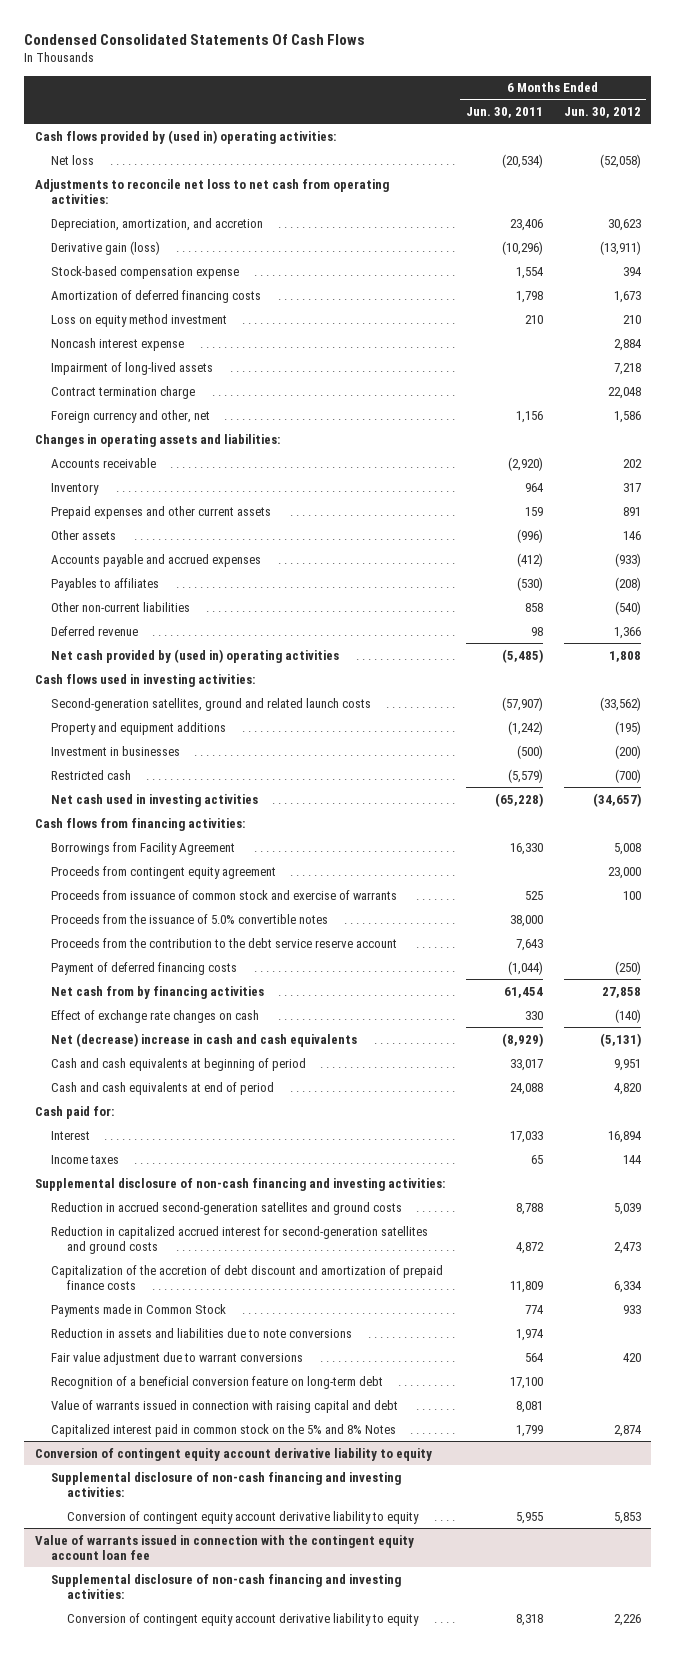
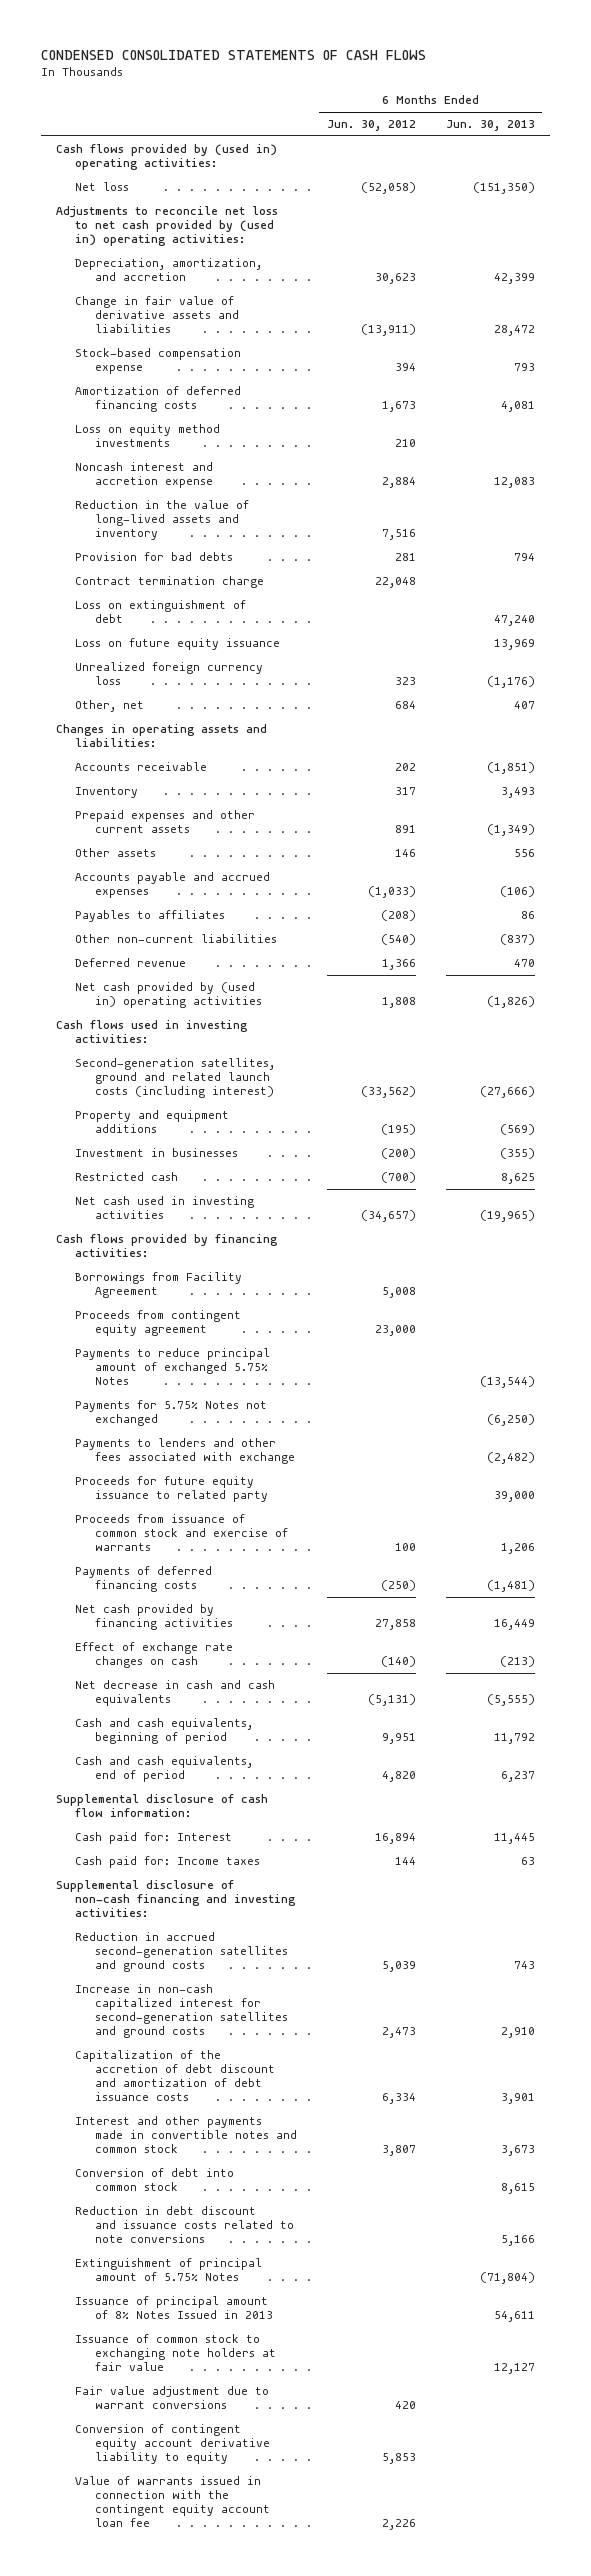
[24,33,366,45] Condensed Consolidated Statements Of Cash Flows -> [41,49,427,60] CONDENSED CONSOLIDATED STATEMENTS OF CASH FLOWS
[465,107,543,119] Jun. 30, 2011 -> none
none -> [445,120,535,132] Jun. 30, 2013
[34,178,389,205] Adjustments to reconcile net loss to net cash from operating activities: -> [56,206,279,247] Adjustments to reconcile net loss to net cash provided by (used in) operating activities:
[50,240,160,255] Derivative gain (loss) -> [75,296,239,334] Change in fair value of derivative assets and liabilities
[50,361,213,375] Impairment of long-lived assets -> none
[50,313,227,327] Loss on equity method investment -> [75,424,221,448] Loss on equity method investments
[50,337,184,351] Noncash interest expense -> [75,462,214,489] Noncash interest and accretion expense
none -> [75,500,250,541] Reduction in the value of long-lived assets and inventory
none -> [75,552,234,562] Provision for bad debts
none -> [75,600,247,624] Loss on extinguishment of debt
none -> [75,638,281,651] Loss on future equity issuance
[50,409,210,423] Foreign currency and other, net -> [75,662,264,686] Unrealized foreign currency loss
[613,410,641,423] 1,586 -> [394,677,416,686] 323
none -> [75,700,145,713] Other, net
[614,552,641,567] (933) -> [367,886,416,899] (1,033)
[50,697,371,711] Second-generation satellites, ground and related launch costs -> [75,1058,276,1099] Second-generation satellites, ground and related launch costs (including interest)
[34,817,245,831] Cash flows from financing activities: -> [56,1234,279,1258] Cash flows provided by financing activities:
none -> [75,1348,271,1386] Payments to reduce principal amount of exchanged 5.75% Notes
none -> [75,1400,268,1427] Payments for 5.75% Notes not exchanged
none -> [75,1438,295,1465] Payments to lenders and other fees associated with exchange
none -> [75,1476,268,1503] Proceeds for future equity issuance to related party
[50,913,328,924] Proceeds from the issuance of 5.0% convertible notes -> none
[50,937,397,948] Proceeds from the contribution to the debt service reserve account -> none
[50,961,237,975] Payment of deferred financing costs -> [75,1566,213,1593] Payments of deferred financing costs
[50,985,264,999] Net cash from by financing activities -> [75,1604,233,1631] Net cash provided by financing activities
[34,1105,114,1119] Cash paid for: -> none
[50,1032,357,1047] Net (decrease) increase in cash and cash equivalents -> [75,1680,276,1707] Net decrease in cash and cash equivalents
[50,1057,306,1071] Cash and cash equivalents at beginning of period -> [75,1718,254,1745] Cash and cash equivalents, beginning of period
[50,1081,274,1095] Cash and cash equivalents at end of period -> [75,1756,254,1783] Cash and cash equivalents, end of period
none -> [56,1794,269,1818] Supplemental disclosure of cash flow information:
[50,1130,90,1140] Interest -> [75,1832,233,1845] Cash paid for: Interest
[50,1154,119,1164] Income taxes -> [75,1856,261,1869] Cash paid for: Income taxes
[50,1327,352,1338] Reduction in assets and liabilities due to note conversions -> none
[50,1225,428,1255] Reduction in capitalized accrued interest for second-generation satellites and ground costs -> [75,1984,288,2039] Increase in non-cash capitalized interest for second-generation satellites and ground costs
[50,1264,443,1291] Capitalization of the accretion of debt discount and amortization of prepaid finance costs -> [75,2050,275,2102] Capitalization of the accretion of debt discount and amortization of debt issuance costs
[50,1303,226,1317] Payments made in Common Stock -> [75,2116,297,2154] Interest and other payments made in convertible notes and common stock
[622,1304,641,1314] 933 -> [381,2145,416,2157] 3,807
none -> [75,2168,235,2192] Conversion of debt into common stock
none -> [75,2206,294,2244] Reduction in debt discount and issuance costs related to note conversions
none -> [75,2258,263,2282] Extinguishment of principal amount of 5.75% Notes
none -> [75,2296,273,2320] Issuance of principal amount of 8% Notes Issued in 2013
none -> [75,2334,276,2372] Issuance of common stock to exchanging note holders at fair value
[50,1375,383,1389] Recognition of a beneficial conversion feature on long-term debt -> none
[50,1399,398,1413] Value of warrants issued in connection with raising capital and debt -> none
[50,1423,396,1437] Capitalized interest paid in common stock on the 5% and 8% Notes -> none
[34,1447,432,1461] Conversion of contingent equity account derivative liability to equity -> none
[50,1471,401,1498] Supplemental disclosure of non-cash financing and investing activities: -> none
[34,1534,414,1561] Value of warrants issued in connection with the contingent equity account loan fee -> none
[50,1573,401,1600] Supplemental disclosure of non-cash financing and investing activities: -> none
[67,1612,420,1626] Conversion of contingent equity account derivative liability to equity -> [75,2476,270,2528] Value of warrants issued in connection with the contingent equity account loan fee

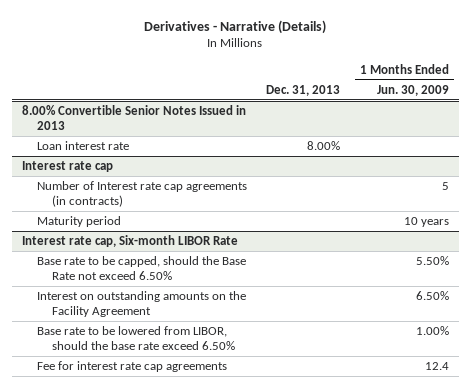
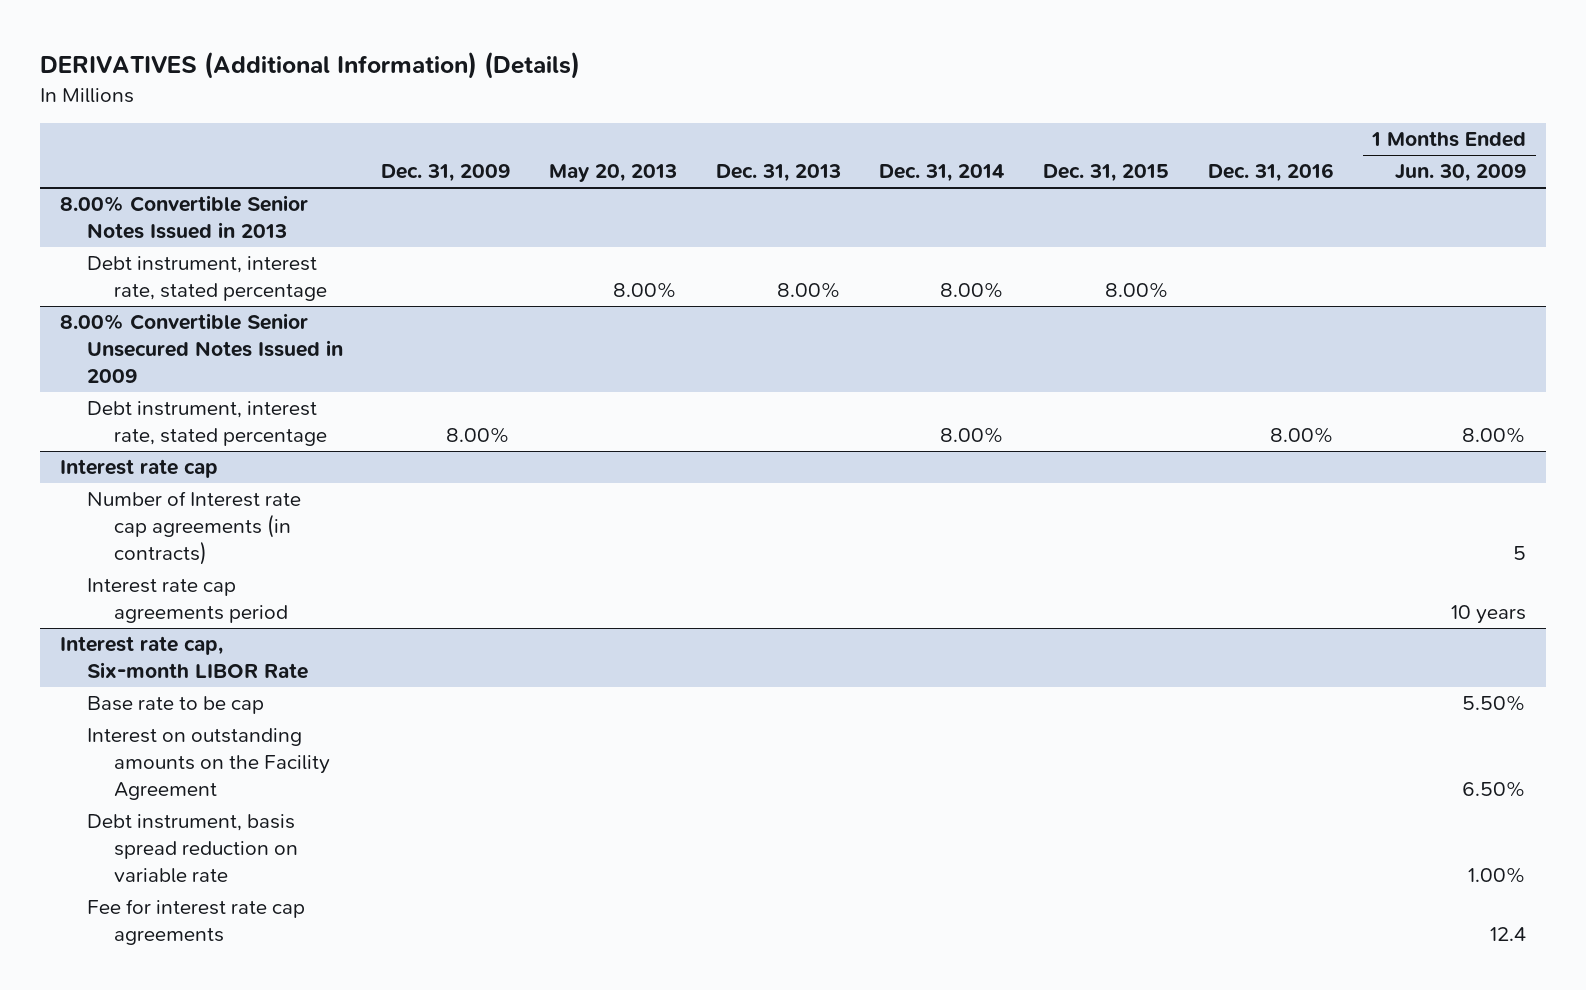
[144,19,327,34] Derivatives - Narrative (Details) -> [40,51,581,80] DERIVATIVES (Additional Information) (Details)
none -> [381,164,511,183] Dec. 31, 2009
none -> [548,164,677,183] May 20, 2013
none -> [879,164,1005,183] Dec. 31, 2014
none -> [1042,164,1169,183] Dec. 31, 2015
none -> [1207,163,1334,183] Dec. 31, 2016
[36,140,129,150] Loan interest rate -> [86,256,327,302] Debt instrument, interest rate, stated percentage
none -> [59,313,343,384] 8.00% Convertible Senior Unsecured Notes Issued in 2009
none -> [86,401,327,447] Debt instrument, interest rate, stated percentage
[36,215,121,227] Maturity period -> [86,578,288,624] Interest rate cap agreements period
[36,255,246,280] Base rate to be capped, should the Base Rate not exceed 6.50% -> [86,696,264,715] Base rate to be cap
[36,325,235,350] Base rate to be lowered from LIBOR, should the base rate exceed 6.50% -> [86,814,298,884] Debt instrument, basis spread reduction on variable rate

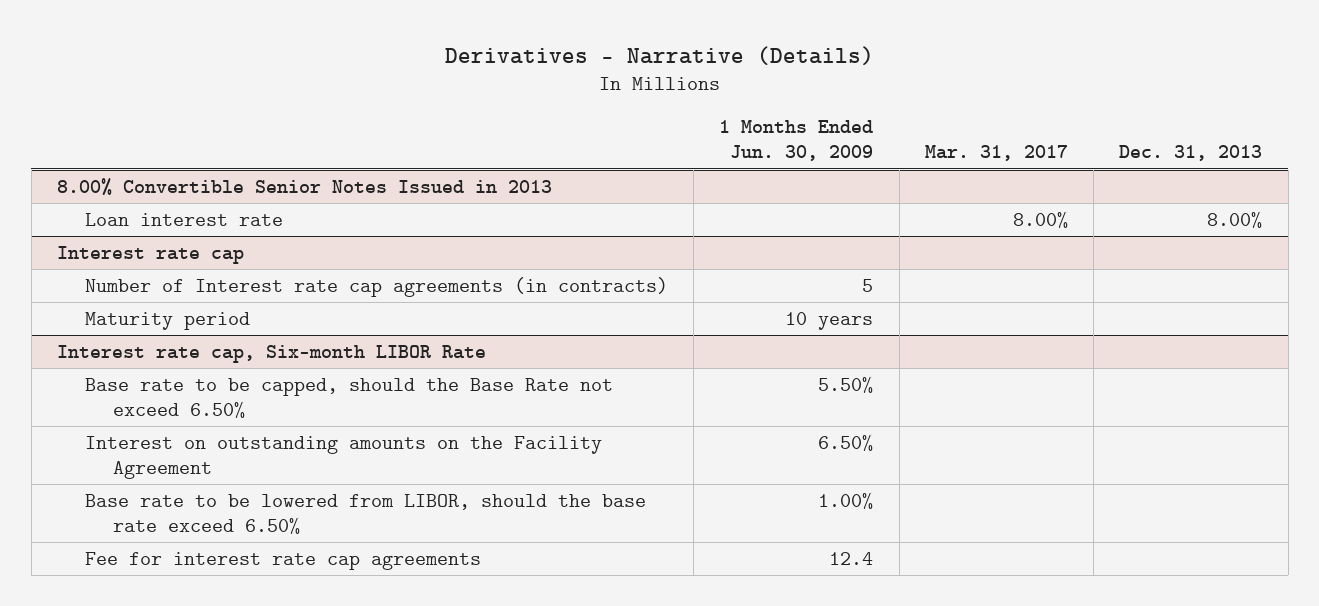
[40,51,581,80] DERIVATIVES (Additional Information) (Details) -> [444,45,874,65] Derivatives - Narrative (Details)
[381,164,511,183] Dec. 31, 2009 -> none
[548,164,677,183] May 20, 2013 -> none
[879,164,1005,183] Dec. 31, 2014 -> none
[1042,164,1169,183] Dec. 31, 2015 -> none
[1207,163,1334,183] Dec. 31, 2016 -> none
none -> [924,145,1068,162] Mar. 31, 2017
[59,313,343,384] 8.00% Convertible Senior Unsecured Notes Issued in 2009 -> none
[86,401,327,447] Debt instrument, interest rate, stated percentage -> none
[86,256,327,302] Debt instrument, interest rate, stated percentage -> [84,212,283,226] Loan interest rate
[86,578,288,624] Interest rate cap agreements period -> [84,311,250,330] Maturity period
[86,696,264,715] Base rate to be cap -> [84,377,613,419] Base rate to be capped, should the Base Rate not exceed 6.50%
[86,814,298,884] Debt instrument, basis spread reduction on variable rate -> [84,493,646,535] Base rate to be lowered from LIBOR, should the base rate exceed 6.50%

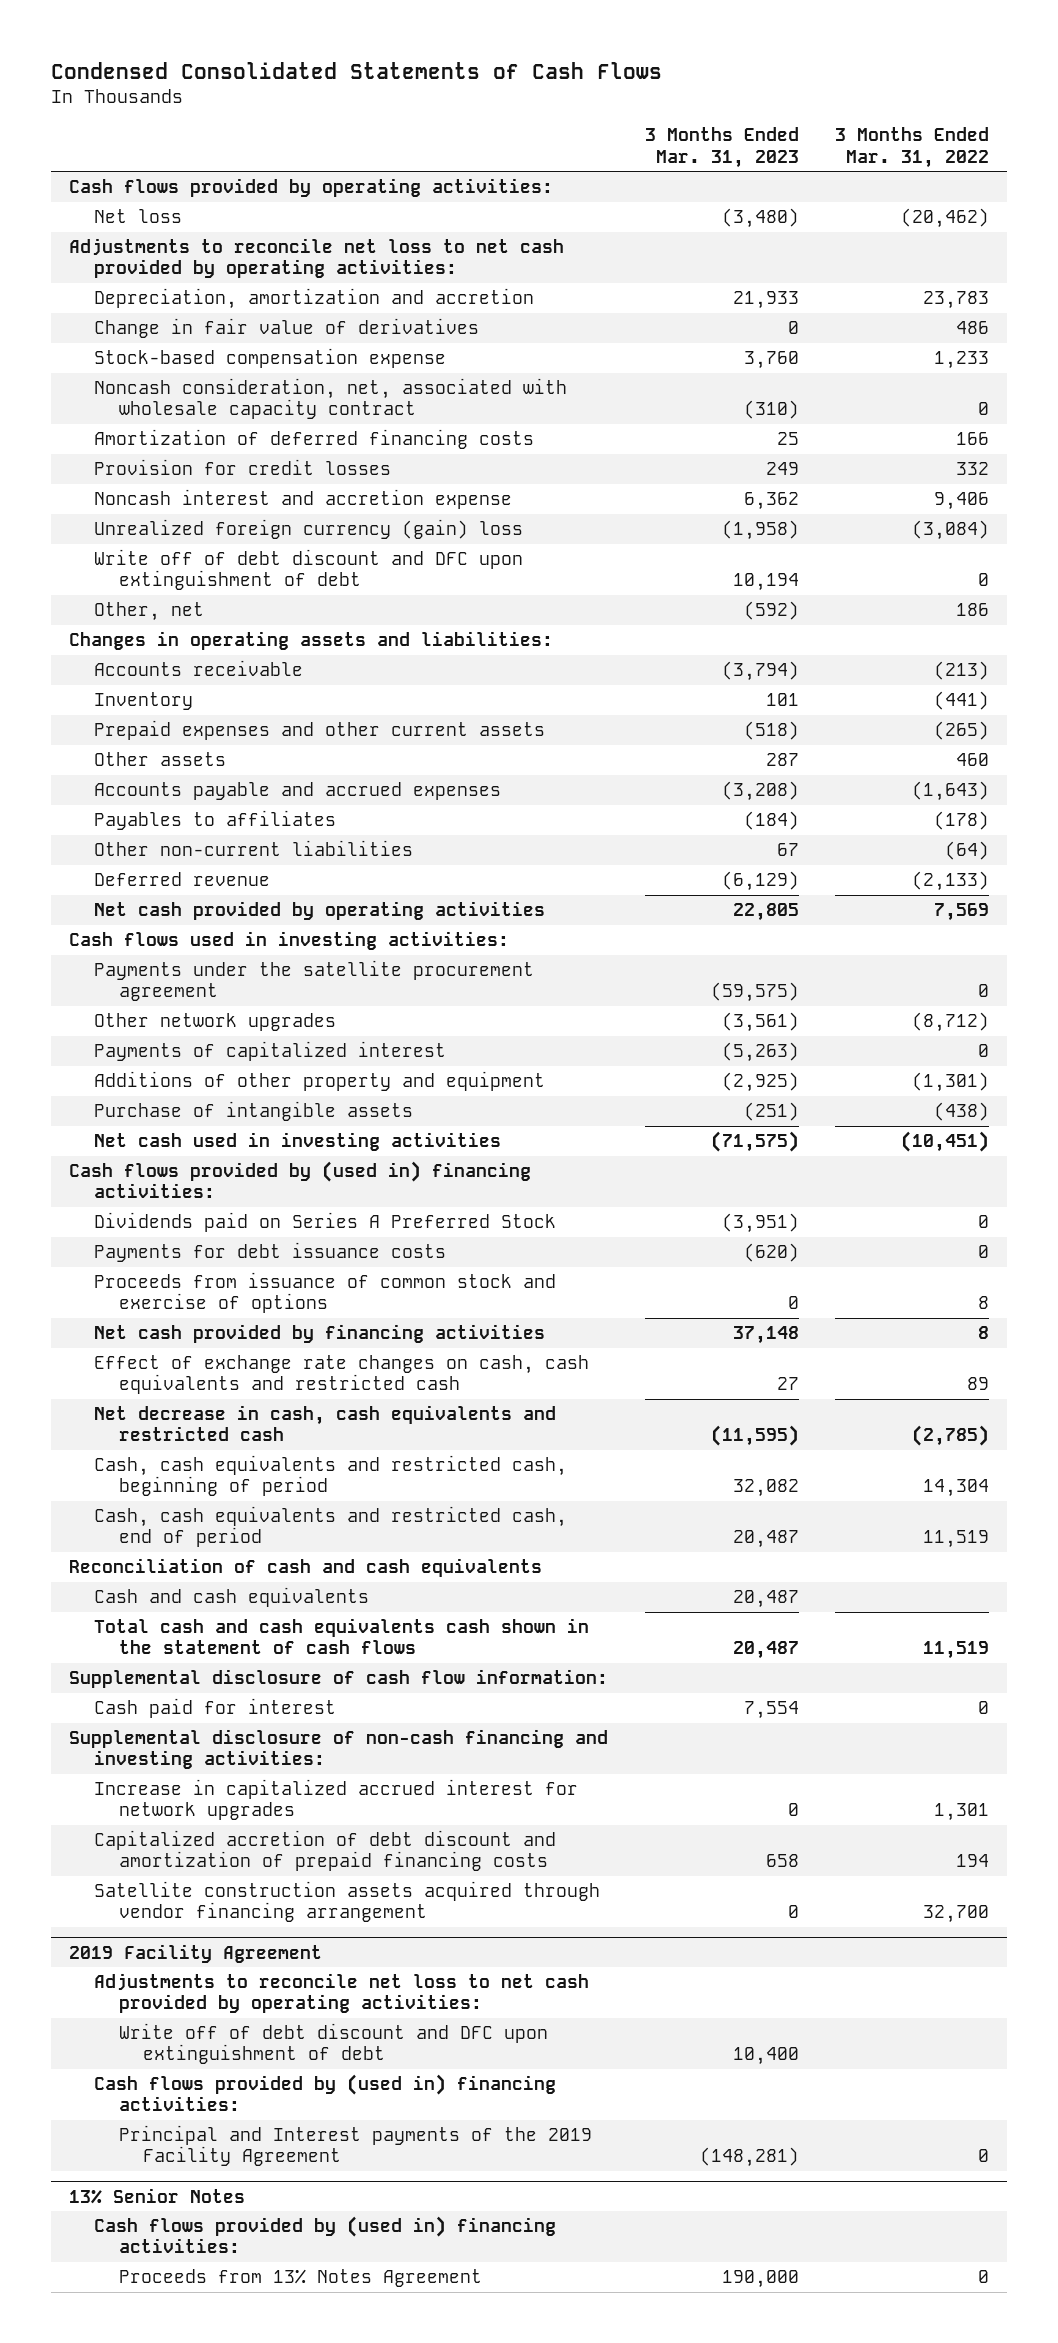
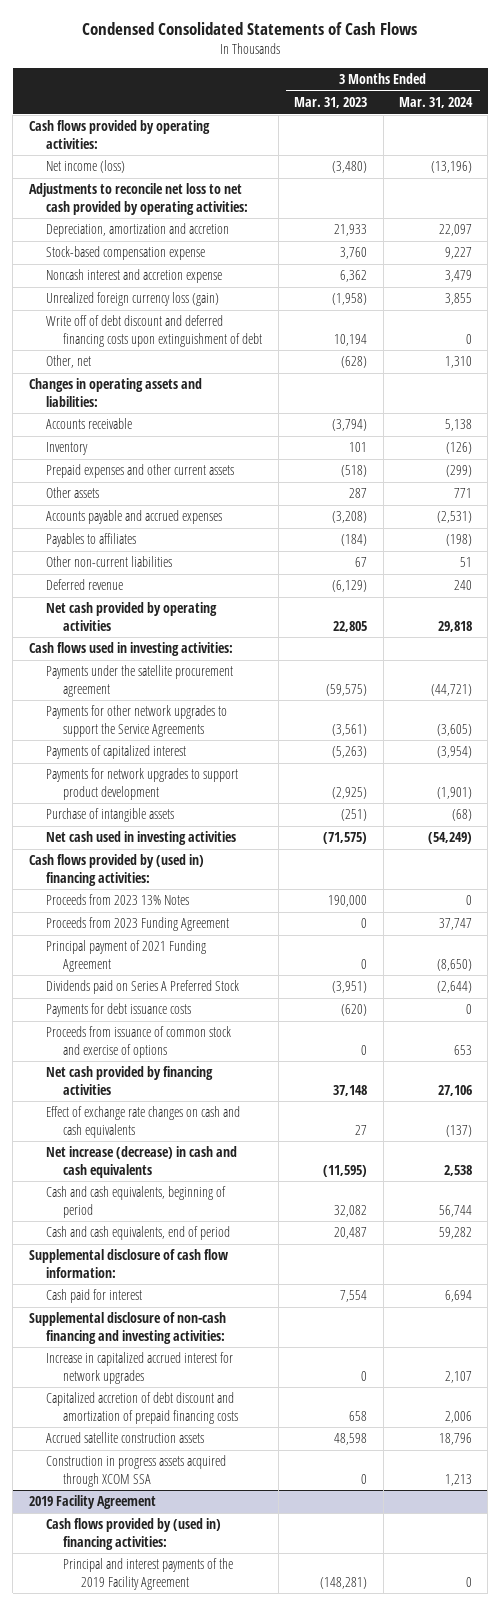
[835,127,990,168] 3 Months Ended Mar. 31, 2022 -> none
none -> [399,97,474,109] Mar. 31, 2024
[93,208,182,223] Net loss -> [45,160,125,174] Net income (loss)
[93,317,479,338] Change in fair value of derivatives -> none
[93,377,567,420] Noncash consideration, net, associated with wholesale capacity contract -> none
[93,428,534,449] Amortization of deferred financing costs -> none
[93,458,391,475] Provision for credit losses -> none
[93,518,523,539] Unrealized foreign currency (gain) loss -> [45,292,219,307] Unrealized foreign currency loss (gain)
[93,548,523,591] Write off of debt discount and DFC upon extinguishment of debt -> [45,315,263,347] Write off of debt discount and deferred financing costs upon extinguishment of debt
[743,600,799,620] (592) -> [341,356,368,369] (628)
[93,1012,336,1031] Other network upgrades -> [45,705,227,737] Payments for other network upgrades to support the Service Agreements
[93,1070,545,1091] Additions of other property and equipment -> [45,768,238,800] Payments for network upgrades to support product development
none -> [45,894,189,906] Proceeds from 2023 13% Notes
none -> [45,917,229,932] Proceeds from 2023 Funding Agreement
none -> [45,940,206,972] Principal payment of 2021 Funding Agreement
[69,1557,543,1577] Reconciliation of cash and cash equivalents -> none
[93,1586,369,1607] Cash and cash equivalents -> none
[93,1617,589,1655] Total cash and cash equivalents cash shown in the statement of cash flows -> none
[93,1354,589,1395] Effect of exchange rate changes on cash, cash equivalents and restricted cash -> [45,1106,240,1138] Effect of exchange rate changes on cash and cash equivalents
[93,1404,556,1442] Net decrease in cash, cash equivalents and restricted cash -> [45,1146,237,1178] Net increase (decrease) in cash and cash equivalents
[93,1454,567,1497] Cash, cash equivalents and restricted cash, beginning of period -> [45,1186,226,1218] Cash and cash equivalents, beginning of period
[93,1505,567,1548] Cash, cash equivalents and restricted cash, end of period -> [45,1226,230,1241] Cash and cash equivalents, end of period
[93,1880,600,1923] Satellite construction assets acquired through vendor financing arrangement -> none
none -> [45,1432,204,1444] Accrued satellite construction assets
none -> [45,1455,226,1487] Construction in progress assets acquired through XCOM SSA
[93,1972,589,2014] Adjustments to reconcile net loss to net cash provided by operating activities: -> none
[118,2022,548,2065] Write off of debt discount and DFC upon extinguishment of debt -> none
[69,2187,246,2204] 13% Senior Notes -> none
[93,2215,556,2254] Cash flows provided by (used in) financing activities: -> none
[118,2268,482,2287] Proceeds from 13% Notes Agreement -> none
[118,2124,592,2167] Principal and Interest payments of the 2019 Facility Agreement -> [63,1558,234,1590] Principal and interest payments of the 2019 Facility Agreement

